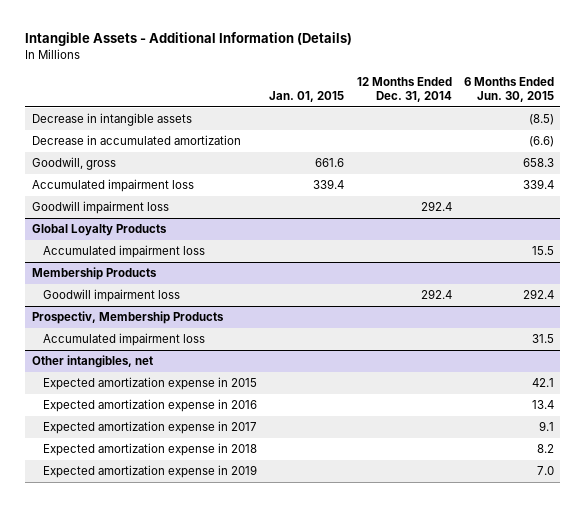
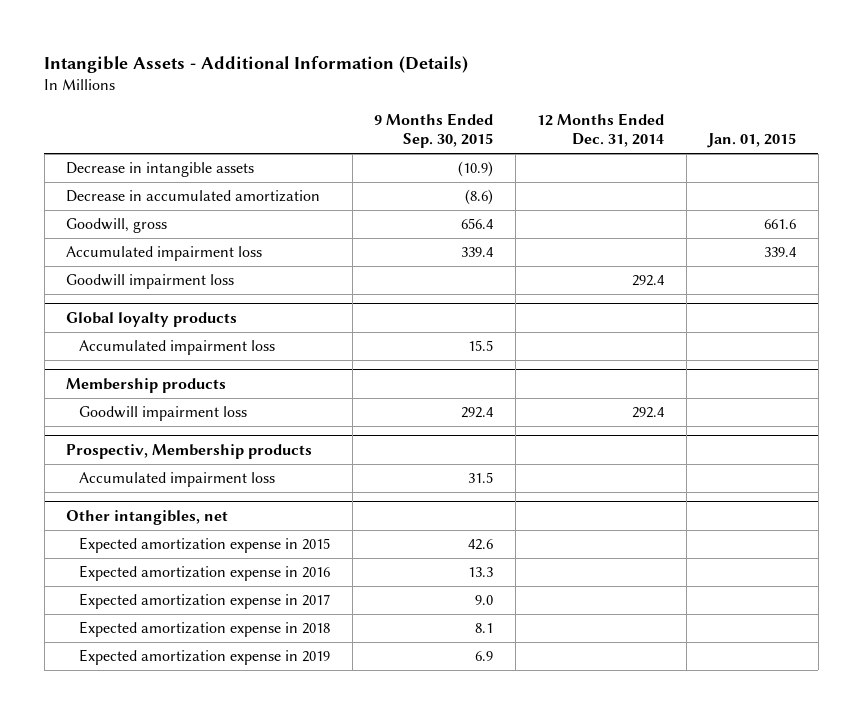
[464,76,555,102] 6 Months Ended Jun. 30, 2015 -> none
none -> [374,113,494,149] 9 Months Ended Sep. 30, 2015
[31,224,167,237] Global Loyalty Products -> [66,311,238,327] Global loyalty products
[31,267,157,281] Membership Products -> [66,377,227,393] Membership products
[31,311,224,325] Prospectiv, Membership Products -> [66,443,313,459] Prospectiv, Membership products

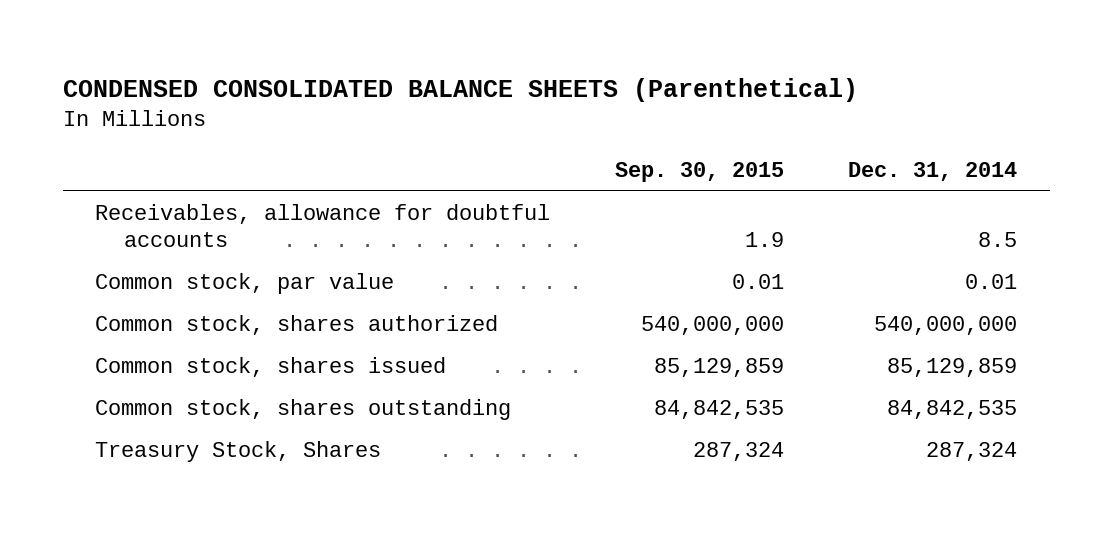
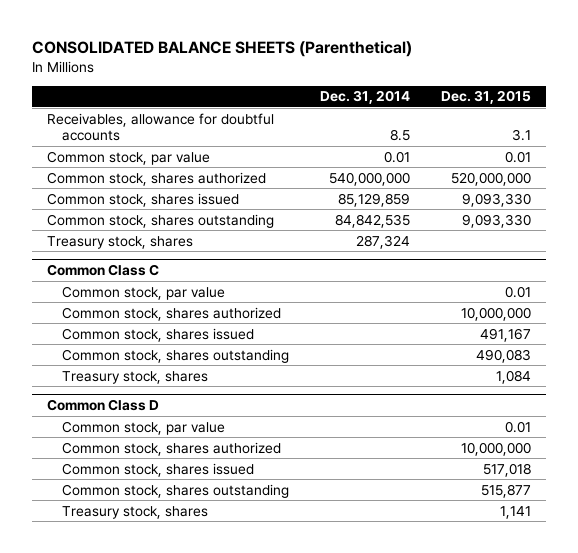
[62,77,858,102] CONDENSED CONSOLIDATED BALANCE SHEETS (Parenthetical) -> [31,41,412,58] CONSOLIDATED BALANCE SHEETS (Parenthetical)
[614,161,784,182] Sep. 30, 2015 -> none
none -> [440,90,531,105] Dec. 31, 2015
[94,441,381,463] Treasury Stock, Shares -> [47,235,194,249] Treasury stock, shares
none -> [47,263,160,276] Common Class C
none -> [61,285,225,300] Common stock, par value
none -> [61,306,281,321] Common stock, shares authorized
none -> [61,327,254,342] Common stock, shares issued
none -> [61,348,289,363] Common stock, shares outstanding
none -> [61,370,208,384] Treasury stock, shares
none -> [47,398,160,411] Common Class D
none -> [61,420,225,435] Common stock, par value
none -> [61,441,281,456] Common stock, shares authorized
none -> [61,462,254,477] Common stock, shares issued
none -> [61,483,289,498] Common stock, shares outstanding
none -> [61,505,208,519] Treasury stock, shares

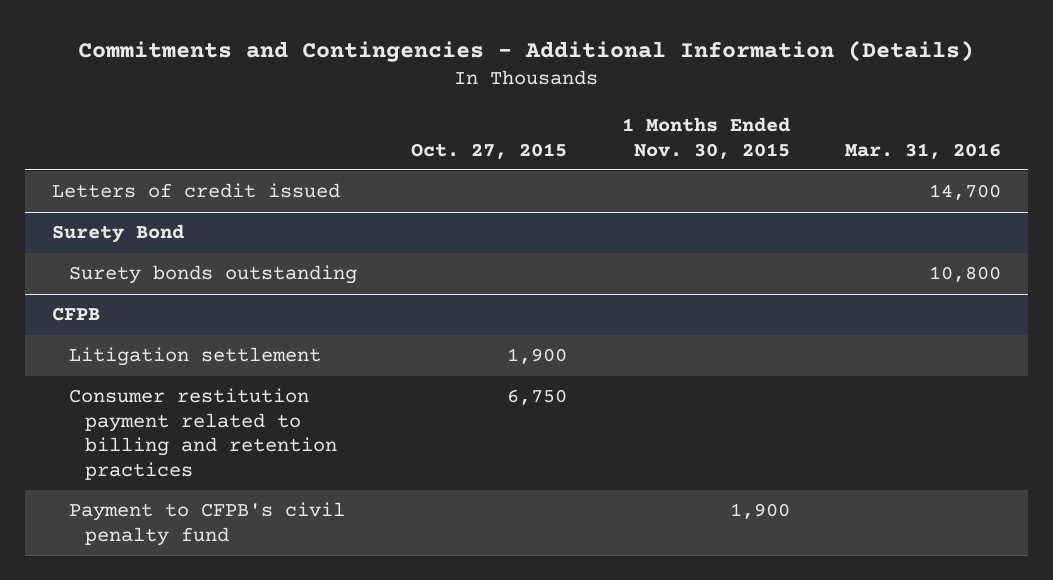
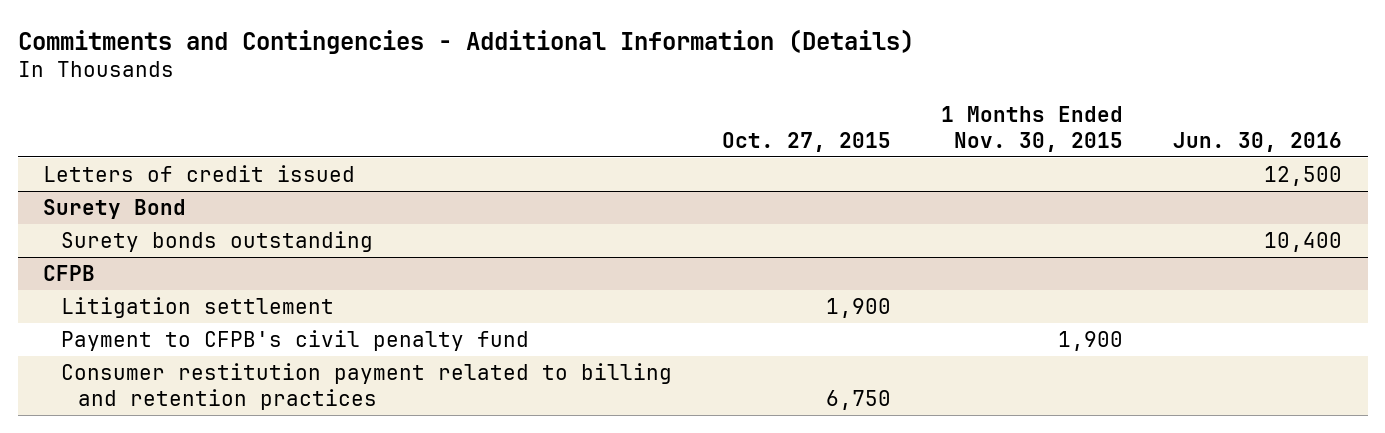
[844,142,1001,159] Mar. 31, 2016 -> none
none -> [1173,131,1343,152] Jun. 30, 2016
[68,388,338,480] Consumer restitution payment related to billing and retention practices -> [60,363,672,411] Consumer restitution payment related to billing and retention practices

